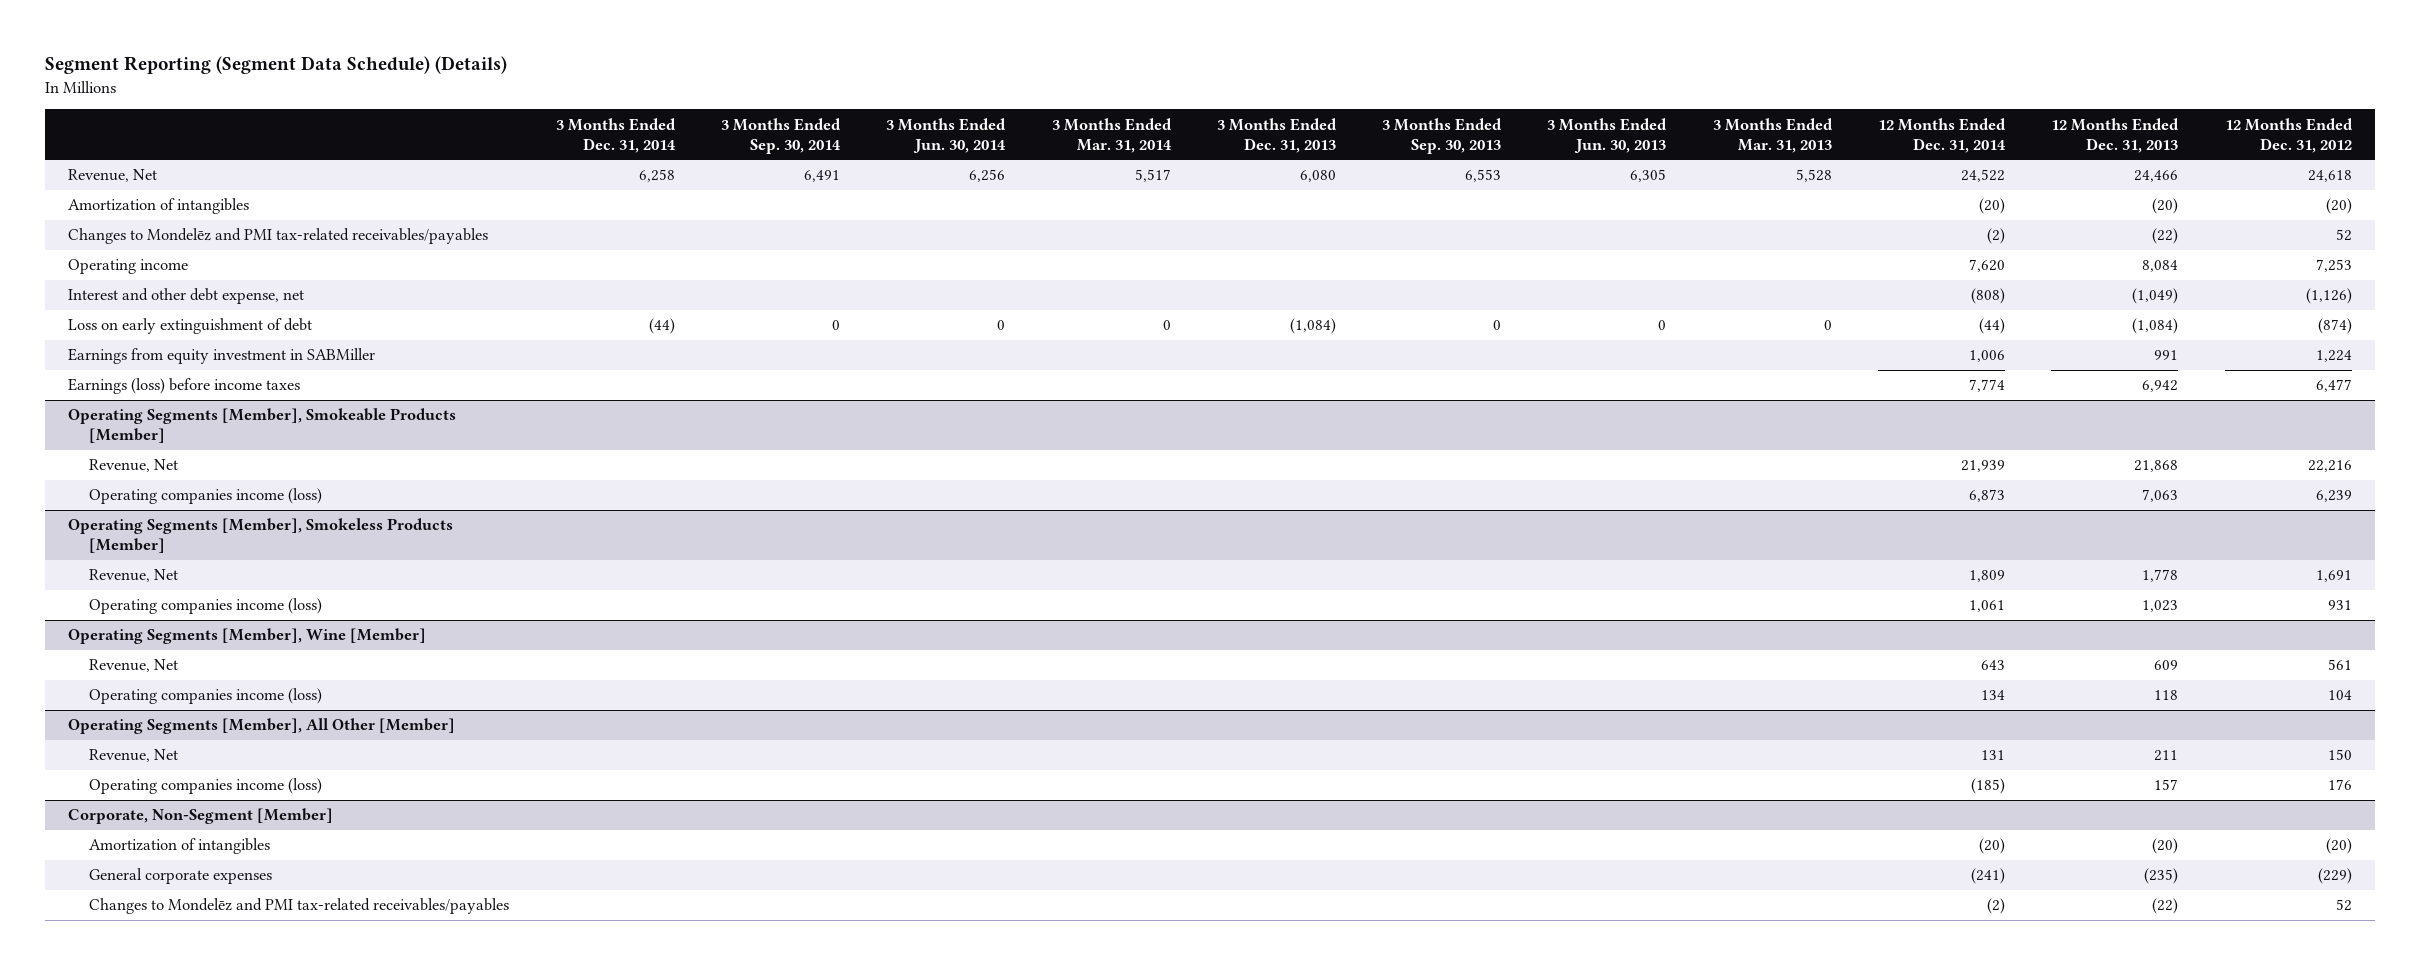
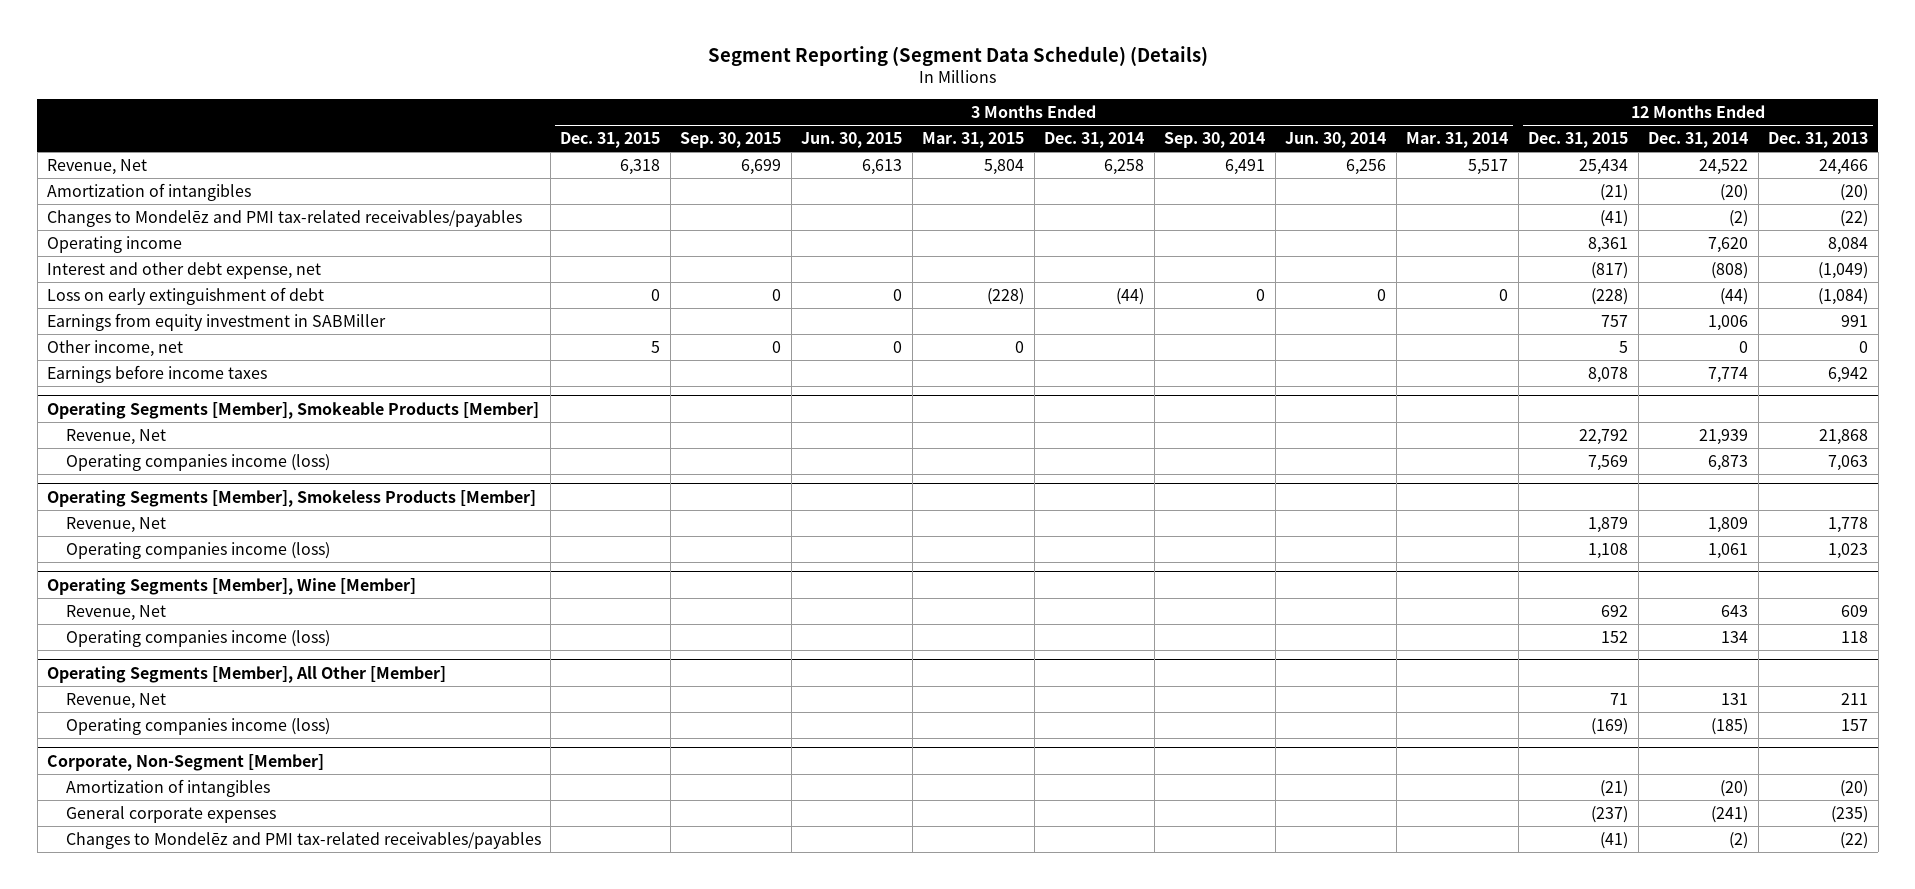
[1216,117,1337,153] 3 Months Ended Dec. 31, 2013 -> none
[1382,117,1503,154] 3 Months Ended Sep. 30, 2013 -> none
[1547,117,1668,153] 3 Months Ended Jun. 30, 2013 -> none
[1712,117,1833,153] 3 Months Ended Mar. 31, 2013 -> none
[2224,117,2353,153] 12 Months Ended Dec. 31, 2012 -> none
none -> [560,131,661,148] Dec. 31, 2015
none -> [680,131,782,148] Sep. 30, 2015
none -> [801,131,903,148] Jun. 30, 2015
none -> [922,131,1025,148] Mar. 31, 2015
none -> [1528,131,1629,148] Dec. 31, 2015
none -> [47,339,184,357] Other income, net
[67,378,300,395] Earnings (loss) before income taxes -> [47,364,268,383] Earnings before income taxes

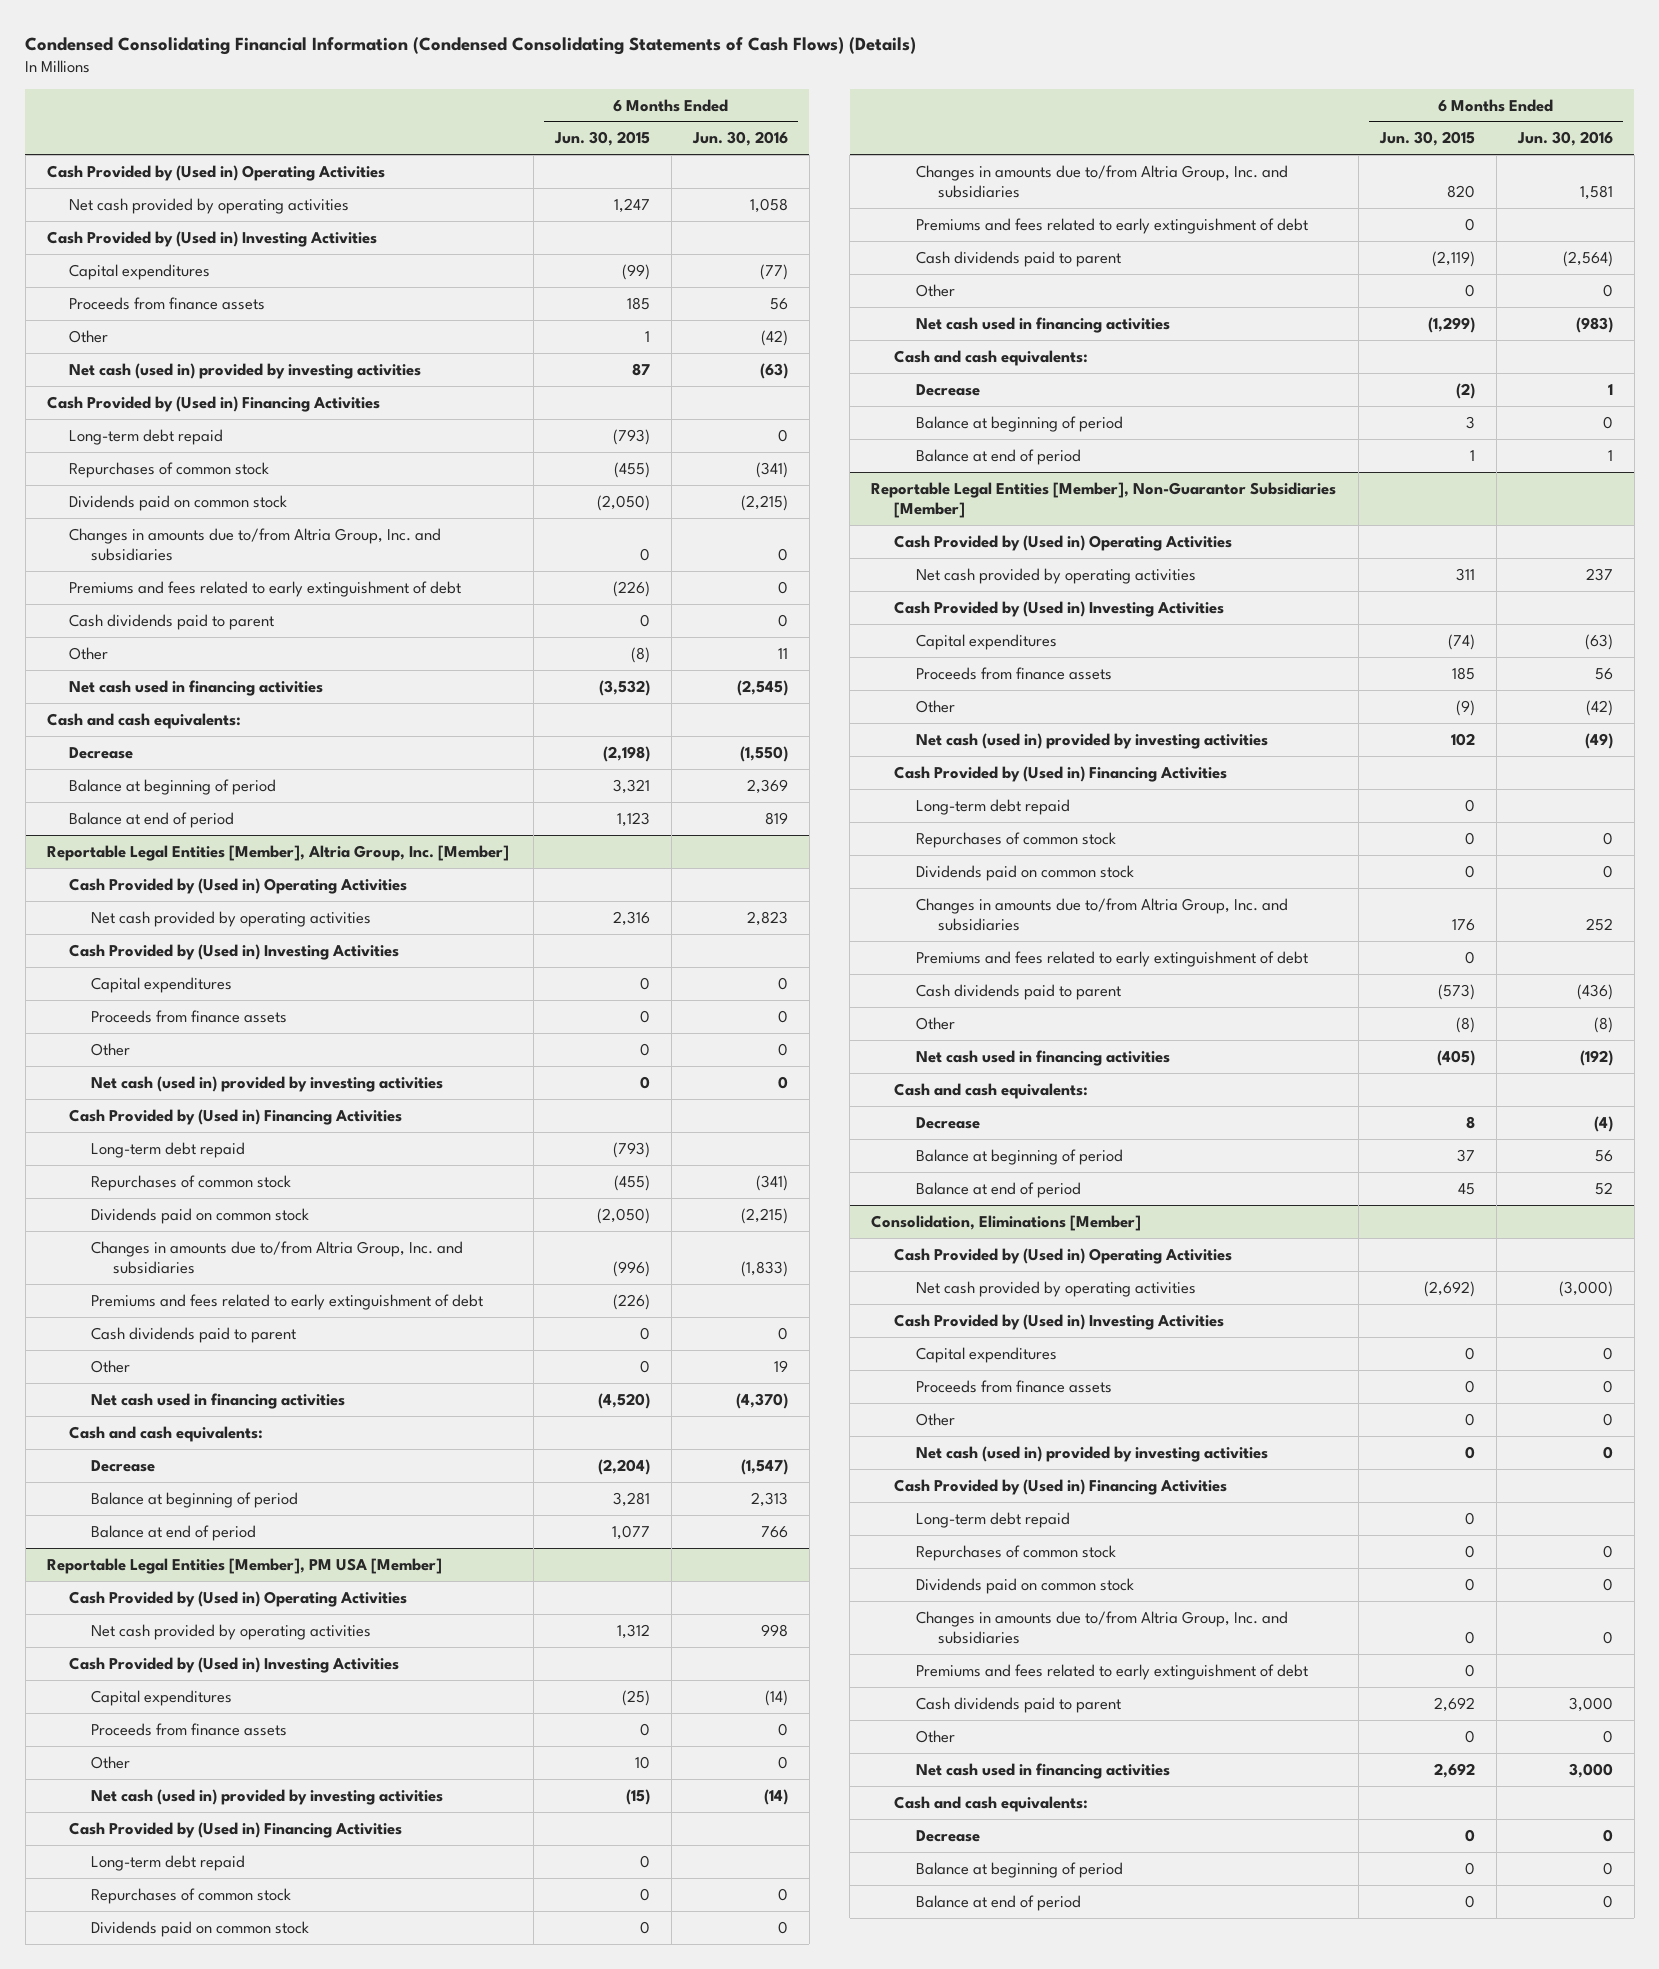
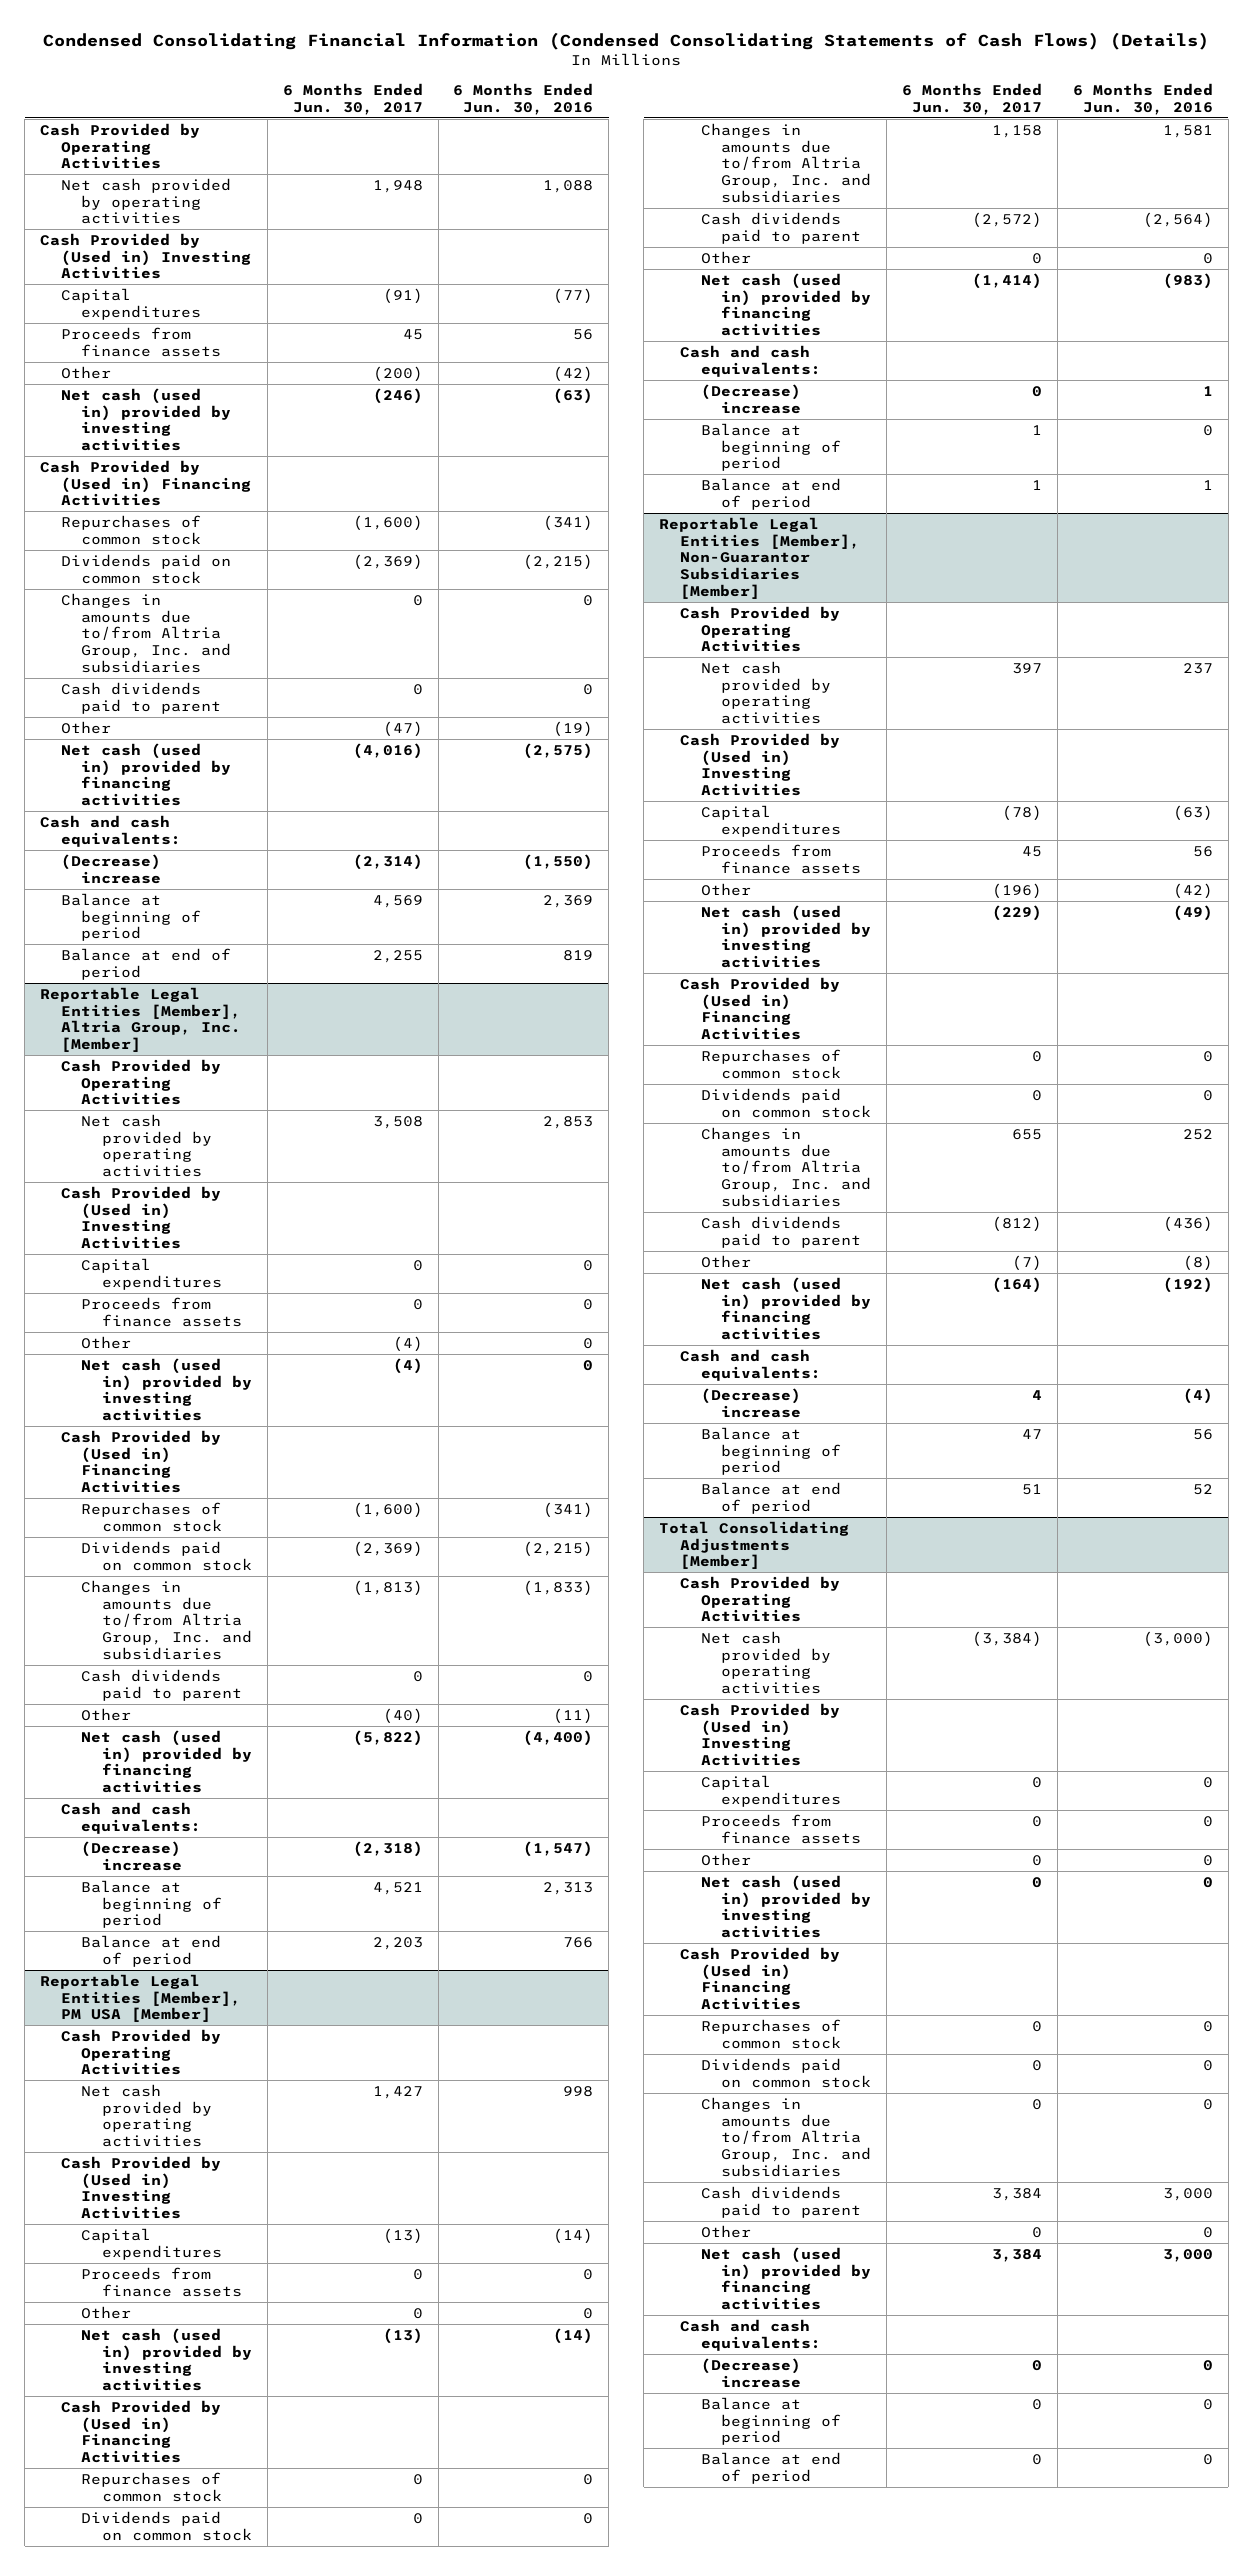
[553,131,650,147] Jun. 30, 2015 -> none
none -> [282,83,423,115] 6 Months Ended Jun. 30, 2017
[46,164,385,181] Cash Provided by (Used in) Operating Activities -> [39,122,200,170] Cash Provided by Operating Activities
[749,197,788,213] 1,058 -> [543,179,594,193] 1,088
[68,428,223,445] Long-term debt repaid -> none
[68,580,461,597] Premiums and fees related to early extinguishment of debt -> none
[777,647,788,659] 11 -> [553,720,594,737] (19)
[68,679,323,696] Net cash used in financing activities -> [60,742,232,807] Net cash (used in) provided by financing activities
[736,679,788,696] (2,545) -> [523,742,594,759] (2,575)
[68,746,133,759] Decrease -> [60,853,162,884] (Decrease) increase
[68,877,407,894] Cash Provided by (Used in) Operating Activities -> [60,1058,221,1106] Cash Provided by Operating Activities
[746,910,788,926] 2,823 -> [543,1115,594,1129] 2,853
[91,1141,246,1158] Long-term debt repaid -> none
[91,1293,484,1310] Premiums and fees related to early extinguishment of debt -> none
[773,1359,788,1372] 19 -> [553,1707,594,1724] (11)
[91,1392,346,1409] Net cash used in financing activities -> [81,1729,253,1794] Net cash (used in) provided by financing activities
[735,1392,788,1409] (4,370) -> [523,1729,594,1746] (4,400)
[91,1459,156,1472] Decrease -> [81,1840,183,1871] (Decrease) increase
[68,1590,407,1607] Cash Provided by (Used in) Operating Activities -> [60,2028,221,2076] Cash Provided by Operating Activities
[91,1854,246,1871] Long-term debt repaid -> none
[915,217,1308,234] Premiums and fees related to early extinguishment of debt -> none
[915,316,1170,333] Net cash used in financing activities -> [700,272,872,337] Net cash (used in) provided by financing activities
[915,383,980,396] Decrease -> [700,383,802,414] (Decrease) increase
[893,534,1232,551] Cash Provided by (Used in) Operating Activities -> [679,605,840,653] Cash Provided by Operating Activities
[915,798,1070,815] Long-term debt repaid -> none
[915,950,1308,967] Premiums and fees related to early extinguishment of debt -> none
[915,1049,1170,1066] Net cash used in financing activities -> [700,1276,872,1341] Net cash (used in) provided by financing activities
[915,1116,980,1129] Decrease -> [700,1387,802,1418] (Decrease) increase
[871,1214,1142,1231] Consolidation, Eliminations [Member] -> [659,1520,850,1570] Total Consolidating Adjustments [Member]
[893,1247,1232,1264] Cash Provided by (Used in) Operating Activities -> [679,1575,840,1623] Cash Provided by Operating Activities
[915,1511,1070,1528] Long-term debt repaid -> none
[915,1663,1308,1680] Premiums and fees related to early extinguishment of debt -> none
[915,1762,1170,1779] Net cash used in financing activities -> [700,2246,872,2311] Net cash (used in) provided by financing activities
[915,1829,980,1842] Decrease -> [700,2357,802,2388] (Decrease) increase

